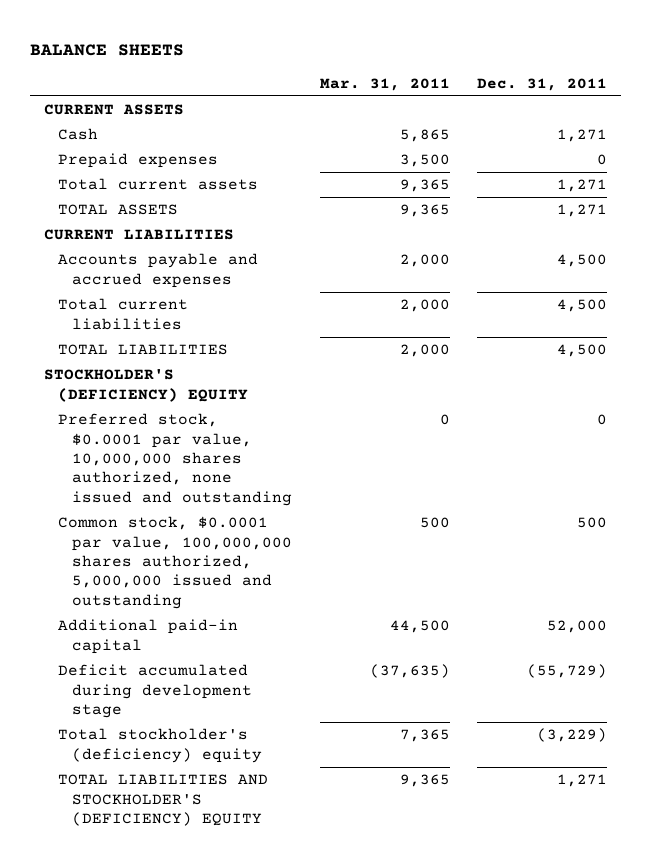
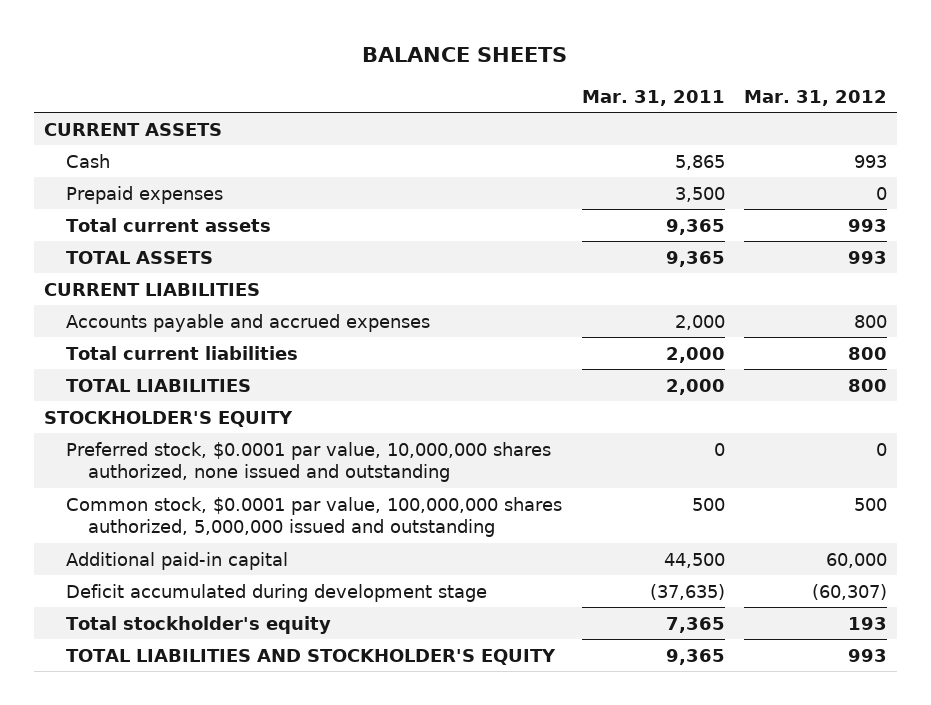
[477,77,608,91] Dec. 31, 2011 -> none
none -> [744,89,888,106] Mar. 31, 2012
[43,369,249,402] STOCKHOLDER'S (DEFICIENCY) EQUITY -> [43,410,293,427] STOCKHOLDER'S EQUITY
[58,728,263,763] Total stockholder's (deficiency) equity -> [65,615,331,634] Total stockholder's equity
[58,774,269,826] TOTAL LIABILITIES AND STOCKHOLDER'S (DEFICIENCY) EQUITY -> [65,648,556,665] TOTAL LIABILITIES AND STOCKHOLDER'S EQUITY

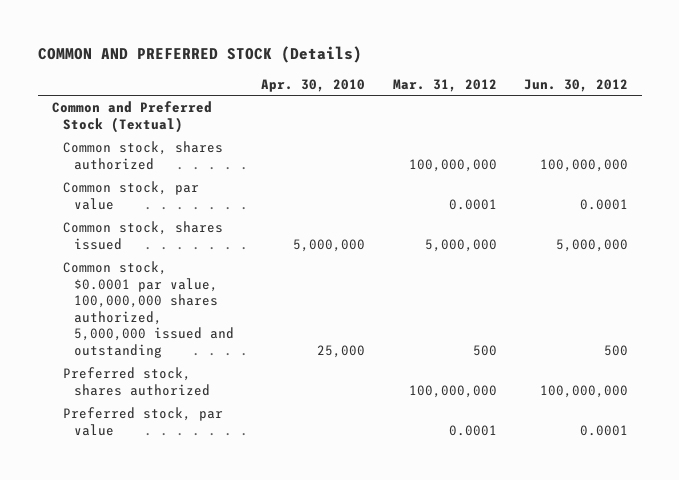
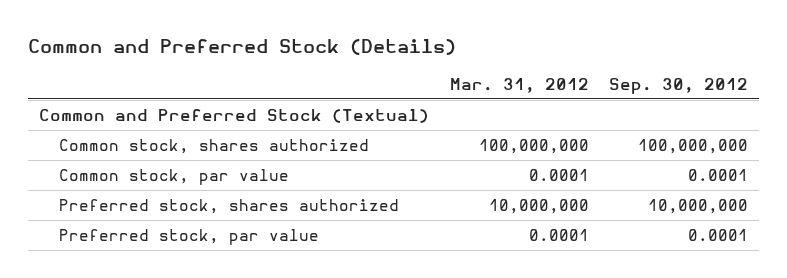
[37,45,362,63] COMMON AND PREFERRED STOCK (Details) -> [28,38,457,55] Common and Preferred Stock (Details)
[261,78,366,92] Apr. 30, 2010 -> none
[523,78,628,92] Jun. 30, 2012 -> none
none -> [609,77,749,94] Sep. 30, 2012
[62,221,223,250] Common stock, shares issued -> none
[62,261,235,358] Common stock, $0.0001 par value, 100,000,000 shares authorized, 5,000,000 issued and outstanding -> none
[408,384,497,398] 100,000,000 -> [488,199,589,215] 10,000,000

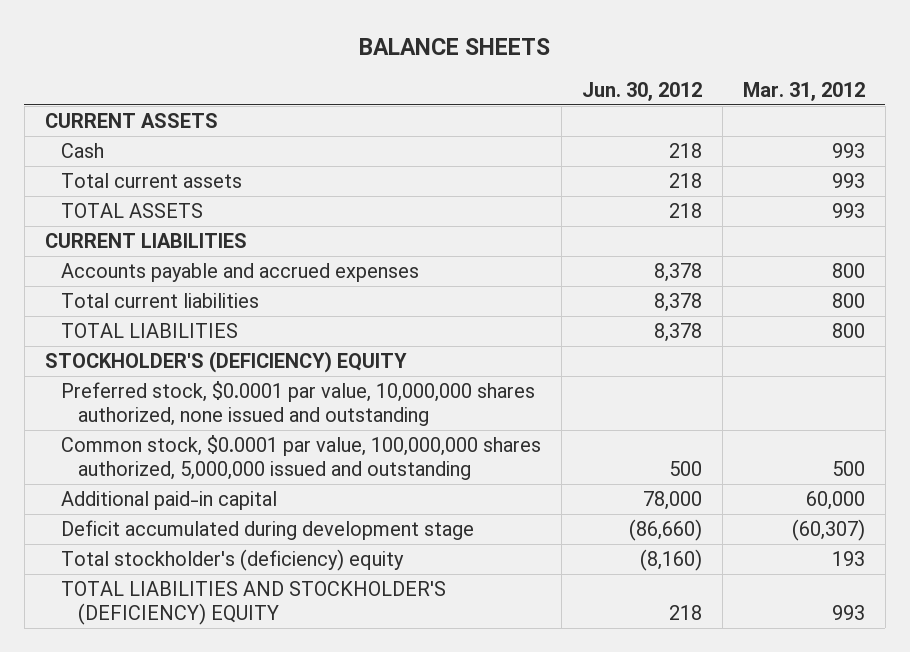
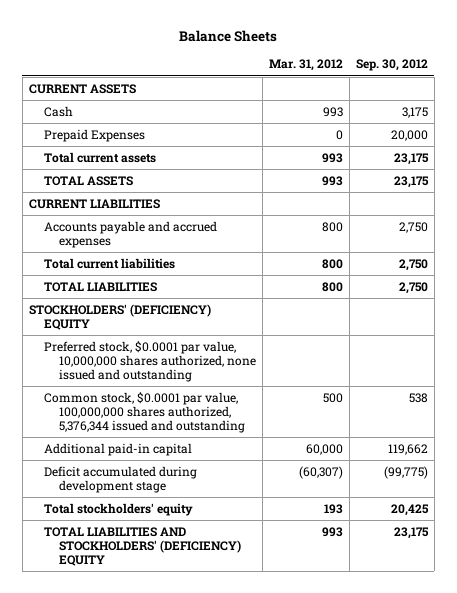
[358,38,550,56] BALANCE SHEETS -> [179,29,278,42] Balance Sheets
[582,81,703,101] Jun. 30, 2012 -> none
none -> [355,59,428,72] Sep. 30, 2012
none -> [43,128,145,142] Prepaid Expenses
[44,350,407,373] STOCKHOLDER'S (DEFICIENCY) EQUITY -> [28,303,211,330] STOCKHOLDERS' (DEFICIENCY) EQUITY
[61,434,542,480] Common stock, $0.0001 par value, 100,000,000 shares authorized, 5,000,000 issued and outstanding -> [43,391,245,433] Common stock, $0.0001 par value, 100,000,000 shares authorized, 5,376,344 issued and outstanding
[61,548,405,571] Total stockholder's (deficiency) equity -> [43,502,193,516] Total stockholders' equity
[61,580,447,625] TOTAL LIABILITIES AND STOCKHOLDER'S (DEFICIENCY) EQUITY -> [43,526,241,566] TOTAL LIABILITIES AND STOCKHOLDERS' (DEFICIENCY) EQUITY

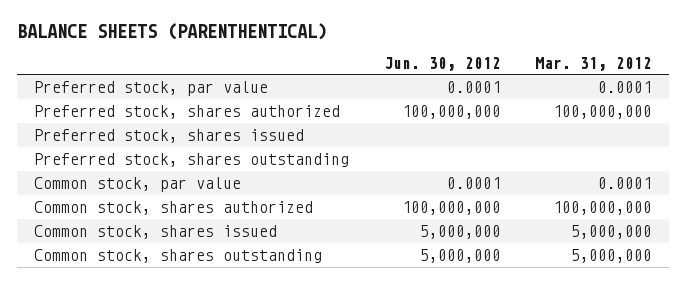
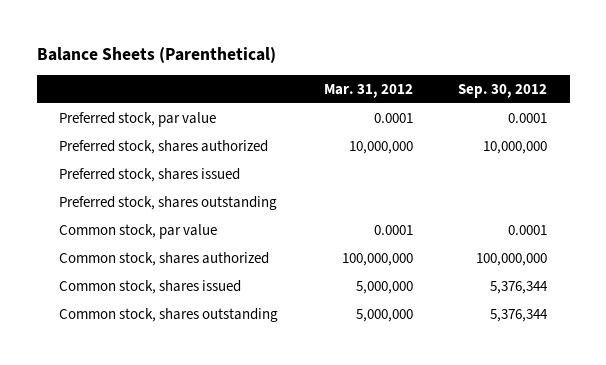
[17,22,328,40] BALANCE SHEETS (PARENTHENTICAL) -> [36,47,276,64] Balance Sheets (Parenthetical)
[383,56,501,71] Jun. 30, 2012 -> none
none -> [457,84,547,99] Sep. 30, 2012
[553,104,653,119] 100,000,000 -> [348,140,413,154] 10,000,000

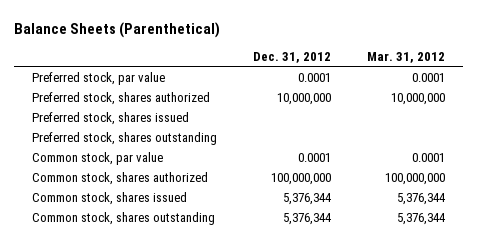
[457,84,547,99] Sep. 30, 2012 -> none
none -> [252,52,331,64] Dec. 31, 2012
[355,280,413,294] 5,000,000 -> [396,192,446,205] 5,376,344
[355,308,413,322] 5,000,000 -> [396,212,446,225] 5,376,344

